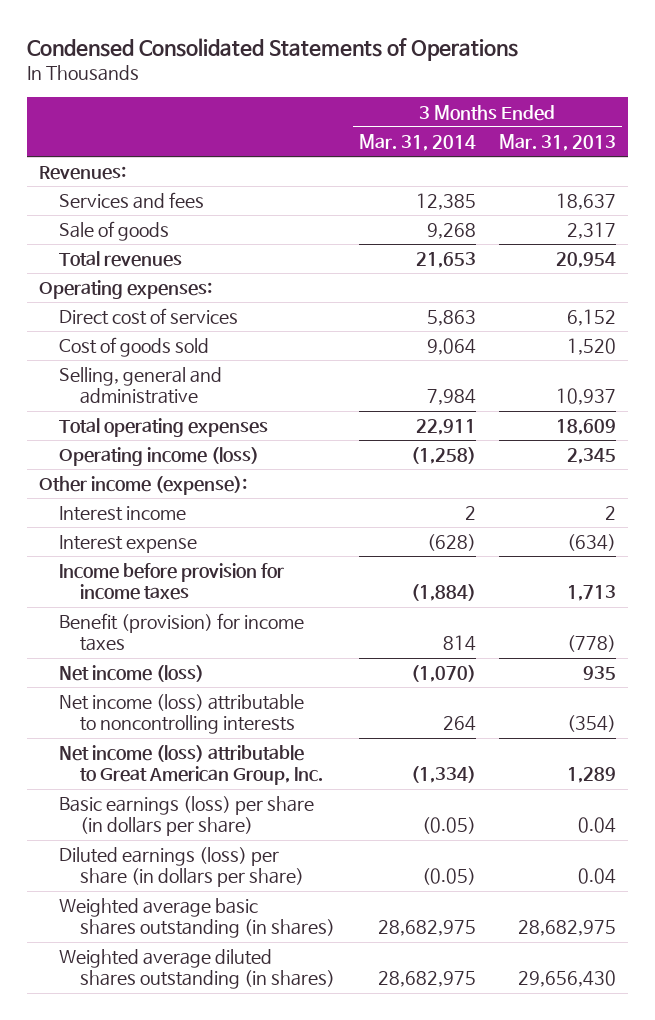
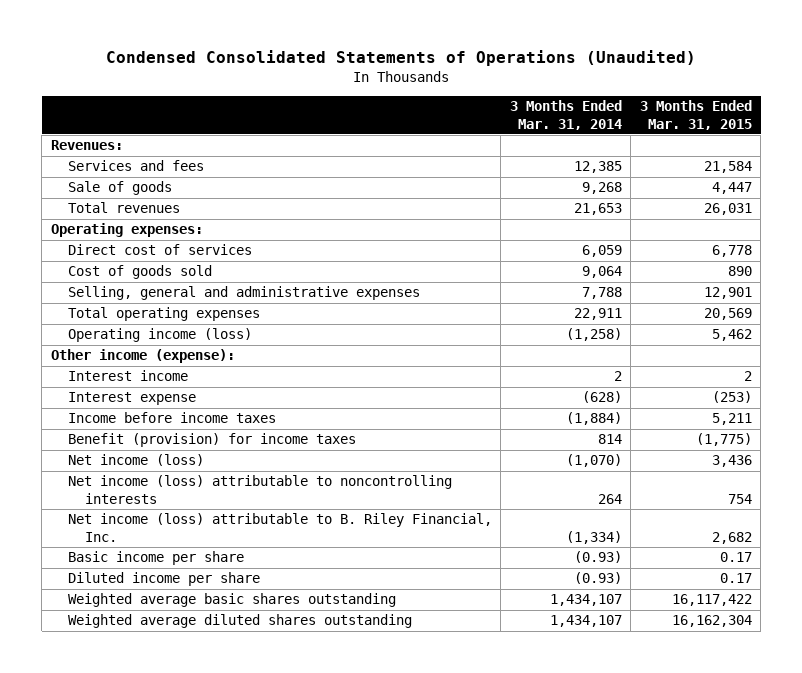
[27,38,519,62] Condensed Consolidated Statements of Operations -> [106,50,697,67] Condensed Consolidated Statements of Operations (Unaudited)
[499,134,617,152] Mar. 31, 2013 -> none
none -> [639,100,752,130] 3 Months Ended Mar. 31, 2015
[426,310,476,327] 5,863 -> [581,245,622,258] 6,059
[59,367,223,405] Selling, general and administrative -> [67,286,420,301] Selling, general and administrative expenses
[426,389,476,406] 7,984 -> [581,287,622,300] 7,788
[59,563,285,601] Income before provision for income taxes -> [67,412,276,424] Income before income taxes
[59,745,324,786] Net income (loss) attributable to Great American Group, Inc. -> [67,513,492,542] Net income (loss) attributable to B. Riley Financial, Inc.
[59,796,315,837] Basic earnings (loss) per share (in dollars per share) -> [67,551,244,566] Basic income per share
[421,817,476,835] (0.05) -> [573,551,622,564] (0.93)
[59,847,305,888] Diluted earnings (loss) per share (in dollars per share) -> [67,572,260,587] Diluted income per share
[421,868,476,886] (0.05) -> [573,572,622,585] (0.93)
[59,898,336,939] Weighted average basic shares outstanding (in shares) -> [67,593,396,608] Weighted average basic shares outstanding
[377,920,476,937] 28,682,975 -> [549,594,622,607] 1,434,107
[59,949,336,990] Weighted average diluted shares outstanding (in shares) -> [67,614,412,629] Weighted average diluted shares outstanding
[377,971,476,988] 28,682,975 -> [549,615,622,628] 1,434,107

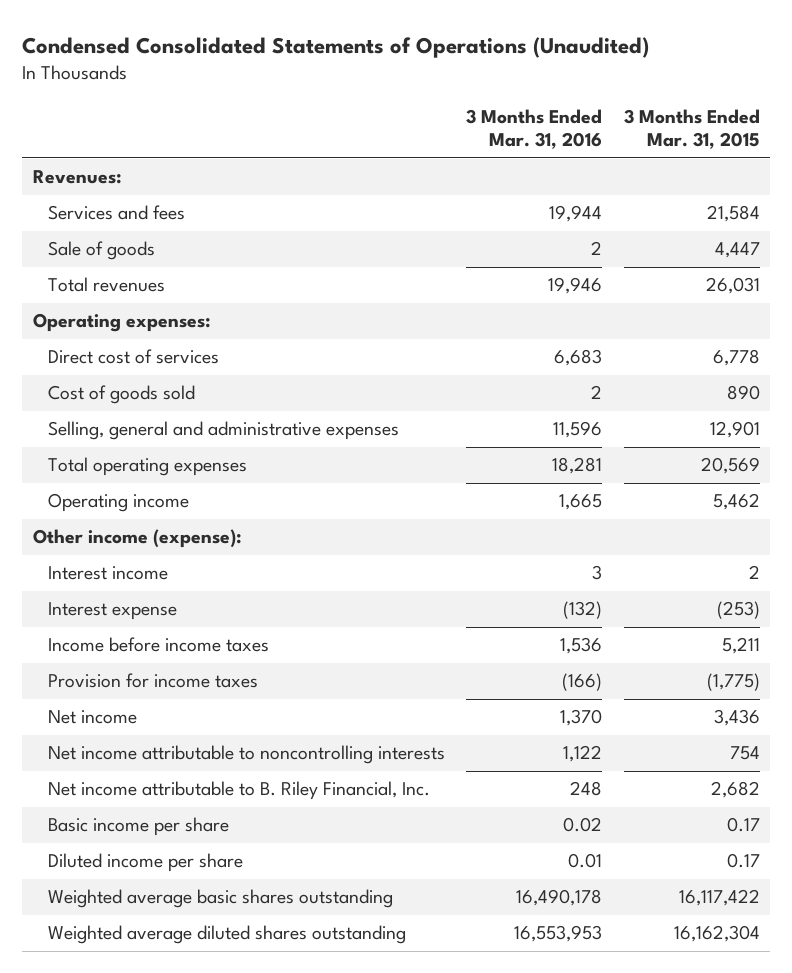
[509,100,622,130] 3 Months Ended Mar. 31, 2014 -> none
none -> [466,109,603,150] 3 Months Ended Mar. 31, 2016
[67,328,252,343] Operating income (loss) -> [48,493,190,513] Operating income
[67,433,356,448] Benefit (provision) for income taxes -> [48,673,259,689] Provision for income taxes
[67,454,204,467] Net income (loss) -> [48,710,138,725] Net income
[67,475,452,504] Net income (loss) attributable to noncontrolling interests -> [48,745,446,765] Net income attributable to noncontrolling interests
[67,513,492,542] Net income (loss) attributable to B. Riley Financial, Inc. -> [48,781,431,801] Net income attributable to B. Riley Financial, Inc.

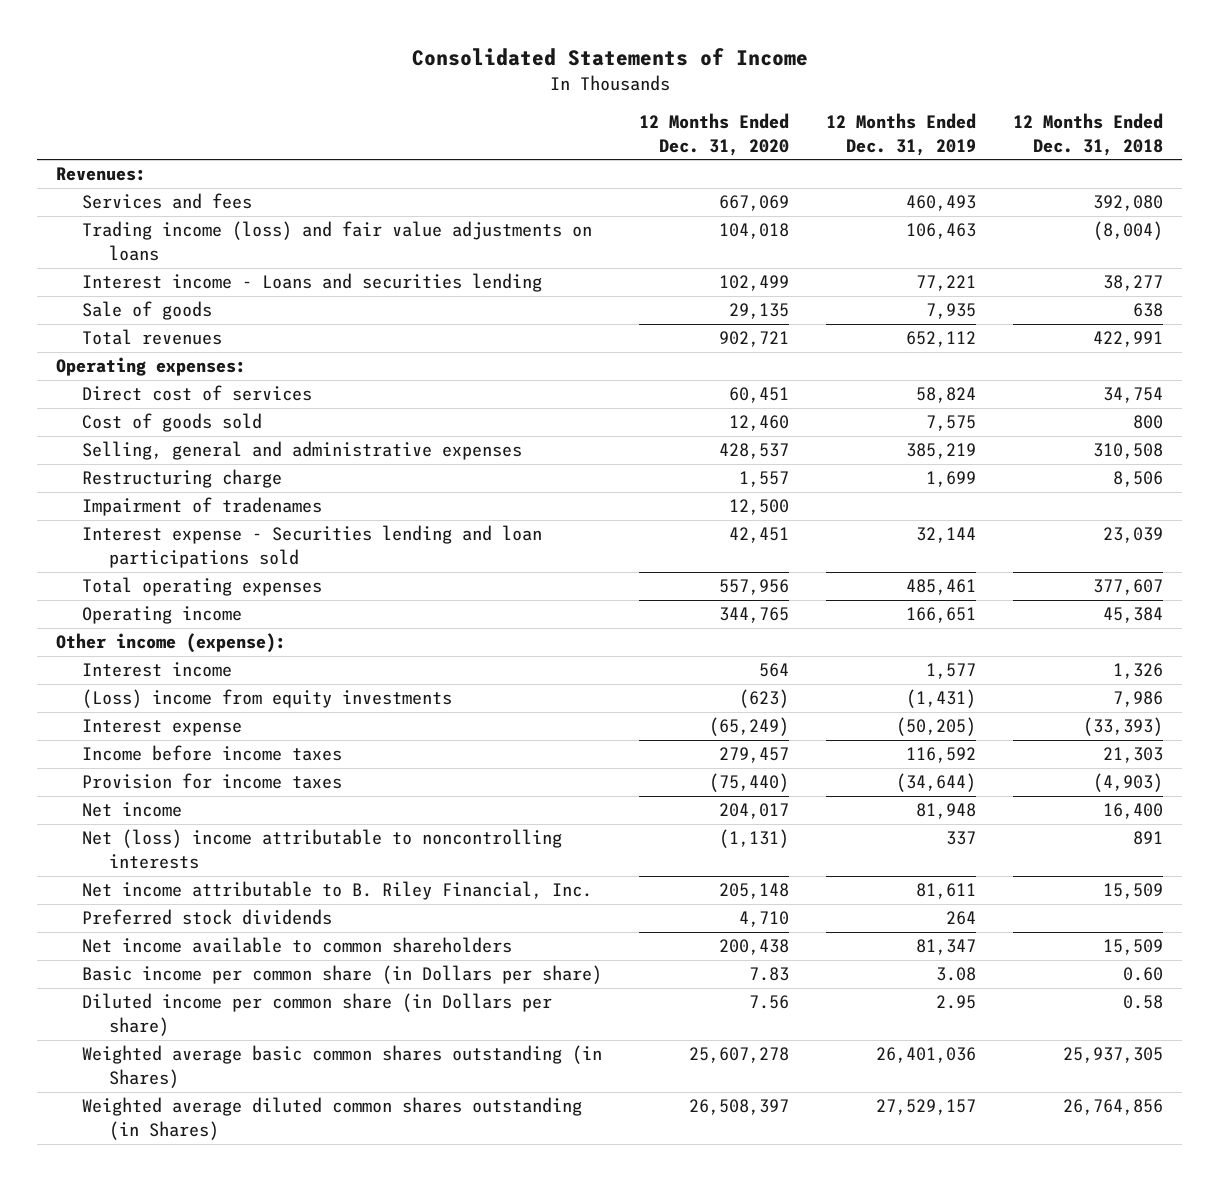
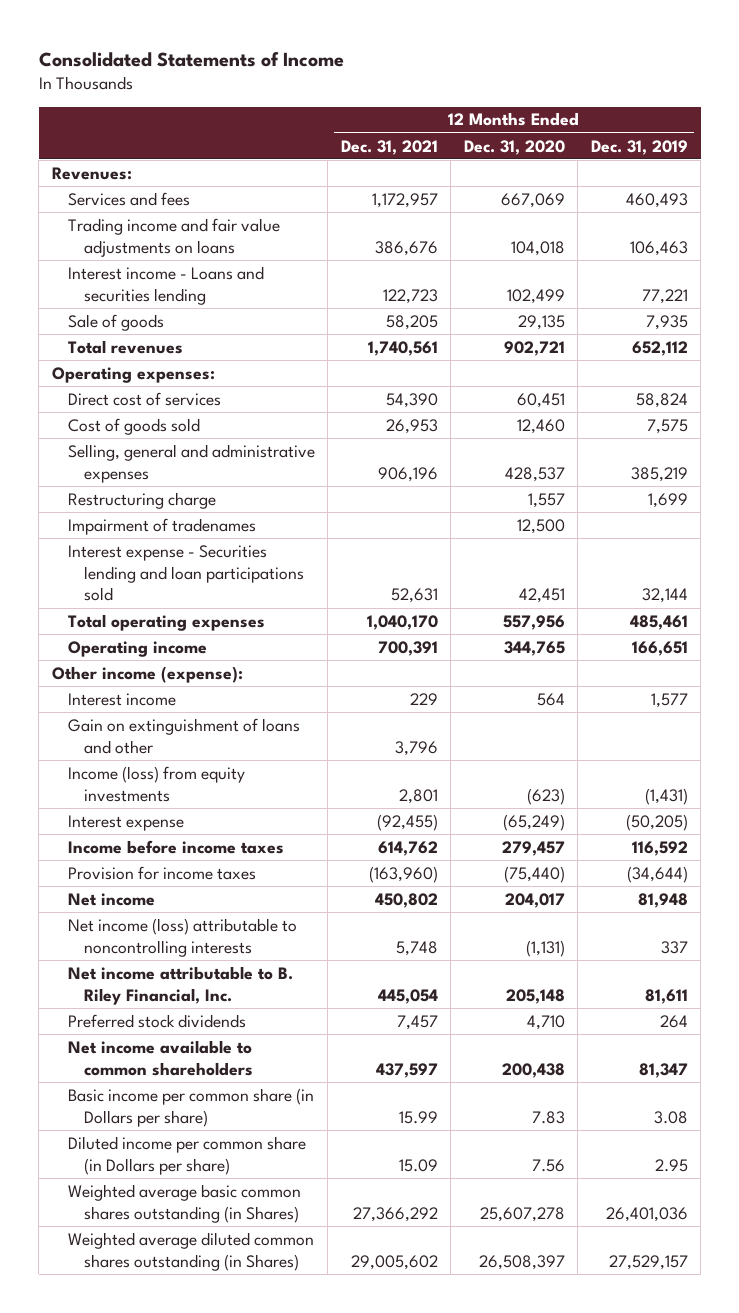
[1013,113,1164,156] 12 Months Ended Dec. 31, 2018 -> none
none -> [340,139,438,155] Dec. 31, 2021
[82,221,593,261] Trading income (loss) and fair value adjustments on loans -> [68,217,281,257] Trading income and fair value adjustments on loans
none -> [68,717,301,754] Gain on extinguishment of loans and other
[82,689,453,709] (Loss) income from equity investments -> [68,765,246,802] Income (loss) from equity investments
[82,829,563,869] Net (loss) income attributable to noncontrolling interests -> [68,917,298,957] Net income (loss) attributable to noncontrolling interests

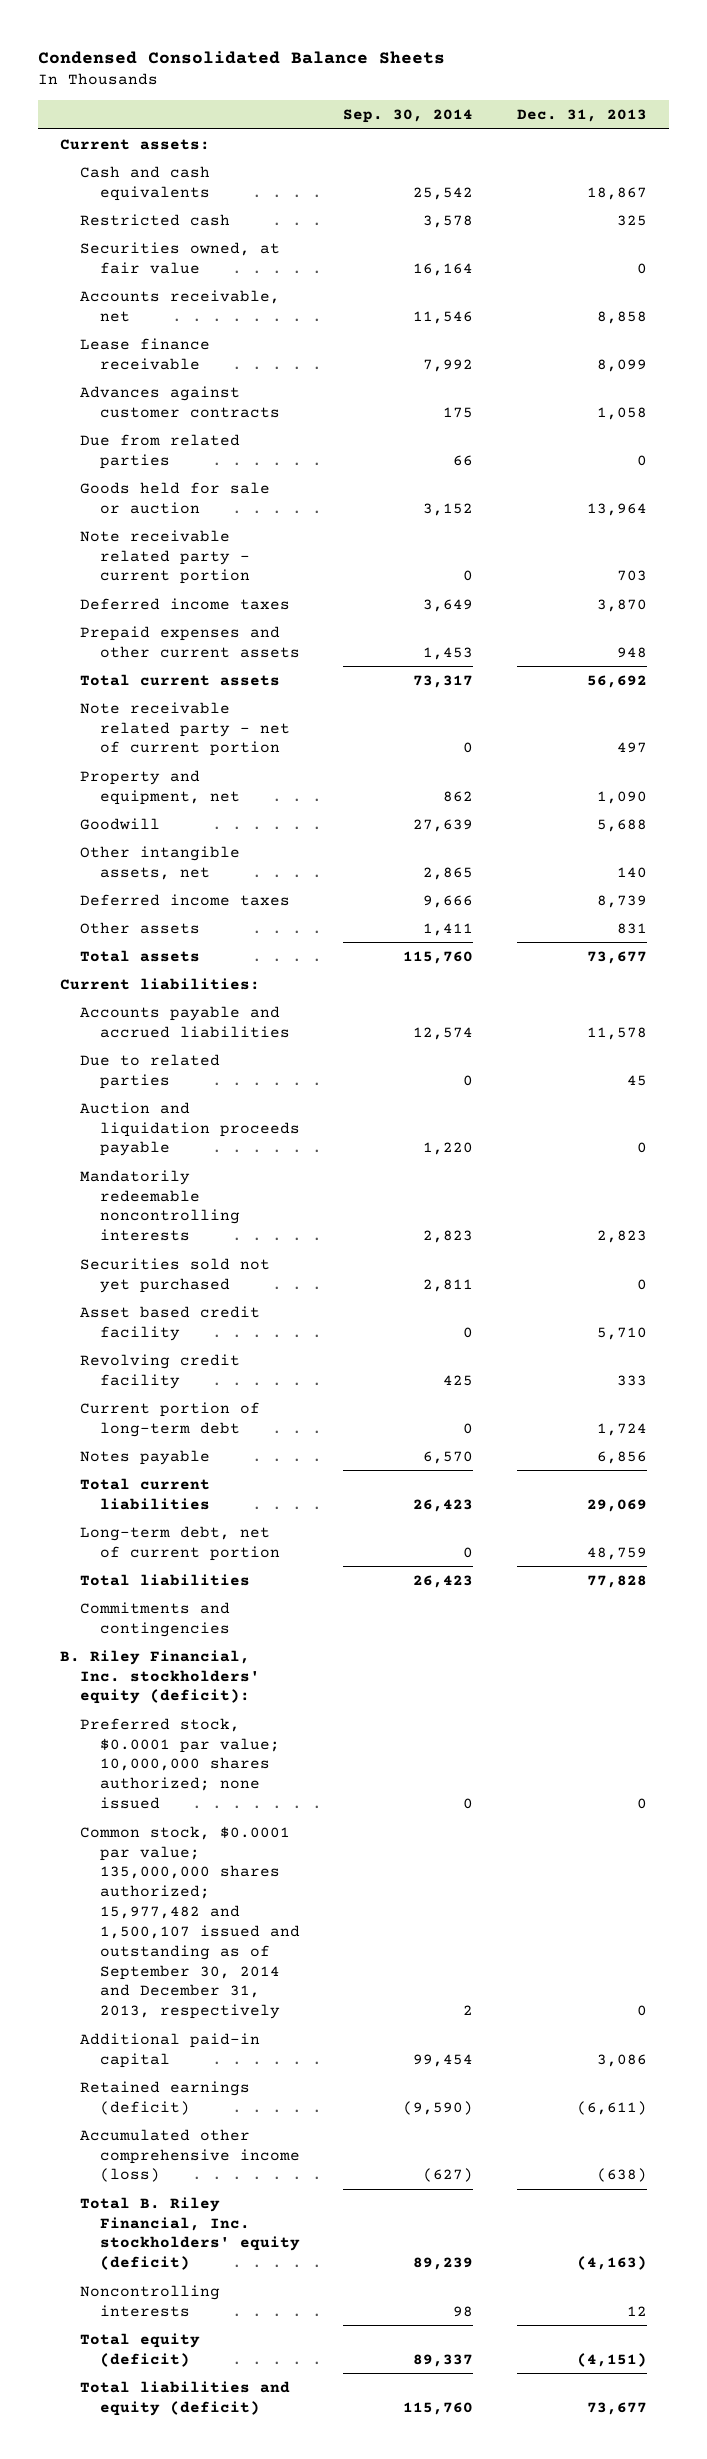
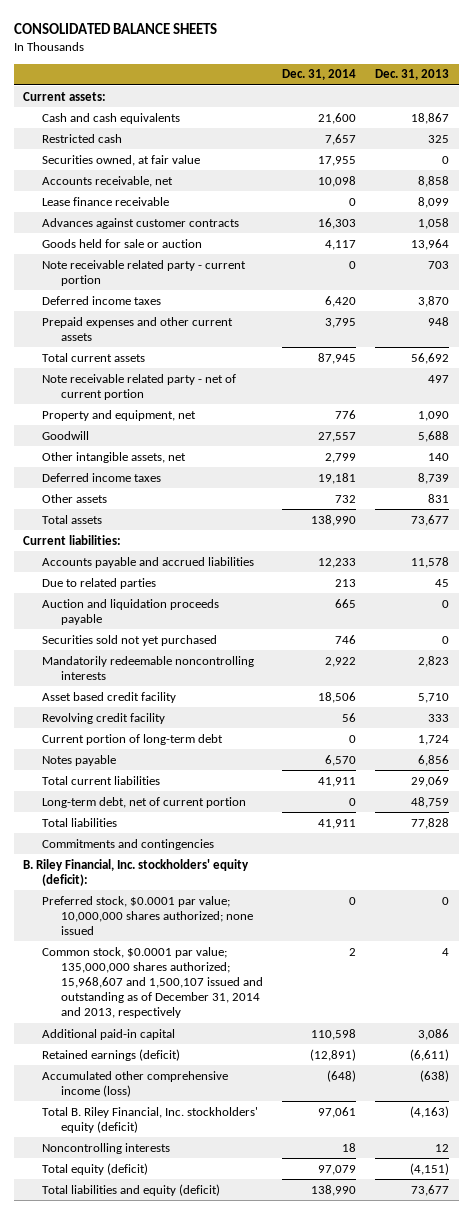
[38,51,446,65] Condensed Consolidated Balance Sheets -> [13,22,217,34] CONSOLIDATED BALANCE SHEETS
[343,109,474,124] Sep. 30, 2014 -> none
none -> [281,69,356,81] Dec. 31, 2014
[80,433,241,469] Due from related parties -> none
[80,1169,240,1242] Mandatorily redeemable noncontrolling interests -> [41,655,254,680] Mandatorily redeemable noncontrolling interests
[80,1825,300,2020] Common stock, $0.0001 par value; 135,000,000 shares authorized; 15,977,482 and 1,500,107 issued and outstanding as of September 30, 2014 and December 31, 2013, respectively -> [41,946,263,1019] Common stock, $0.0001 par value; 135,000,000 shares authorized; 15,968,607 and 1,500,107 issued and outstanding as of December 31, 2014 and 2013, respectively
[637,2005,648,2017] 0 -> [442,947,450,956] 4

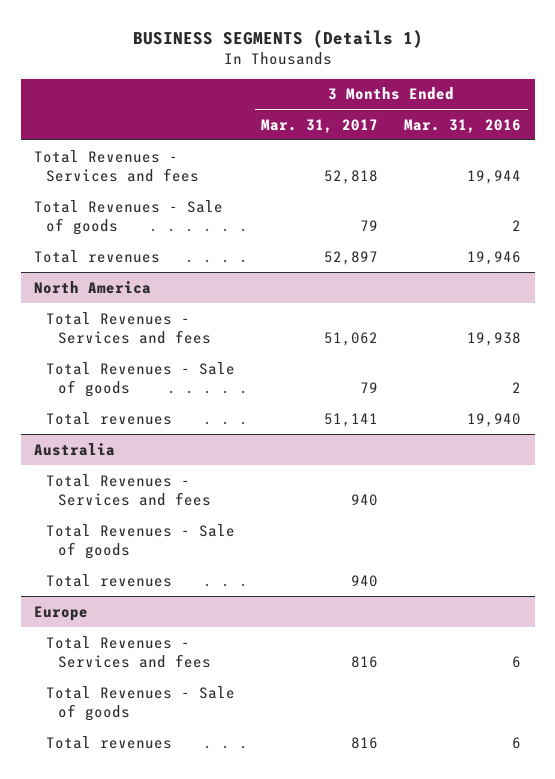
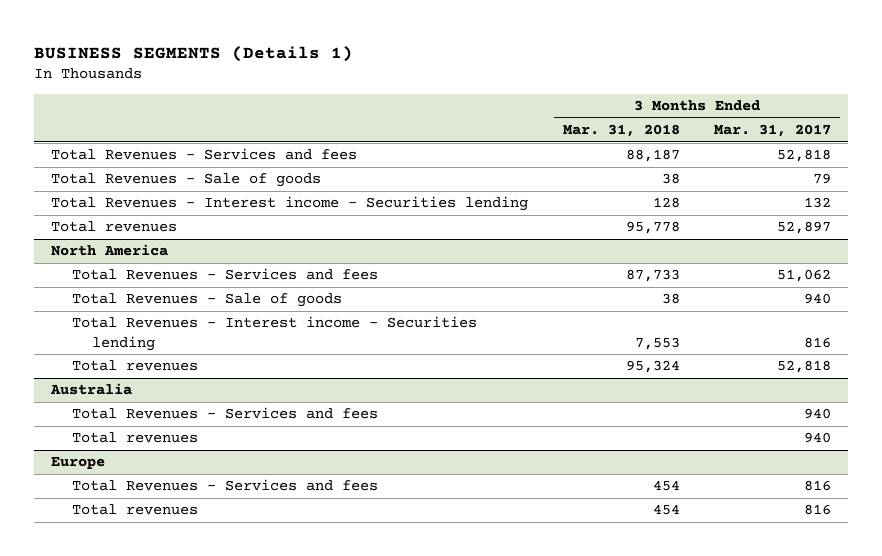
[404,118,522,133] Mar. 31, 2016 -> none
none -> [562,124,680,138] Mar. 31, 2018
none -> [51,196,529,212] Total Revenues - Interest income - Securities lending
[360,381,379,393] 79 -> [804,293,832,305] 940
none -> [71,316,477,351] Total Revenues - Interest income - Securities lending
[324,412,379,427] 51,141 -> [777,360,832,374] 52,818
[45,523,235,559] Total Revenues - Sale of goods -> none
[45,685,235,721] Total Revenues - Sale of goods -> none

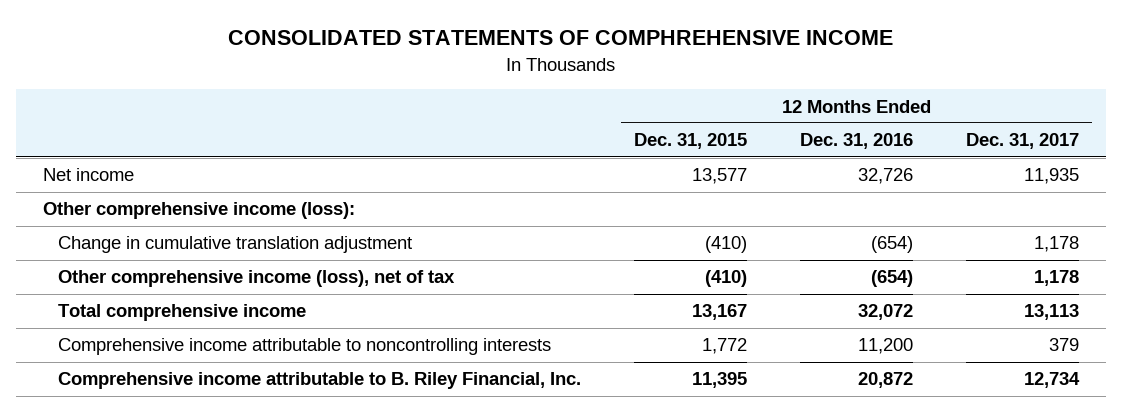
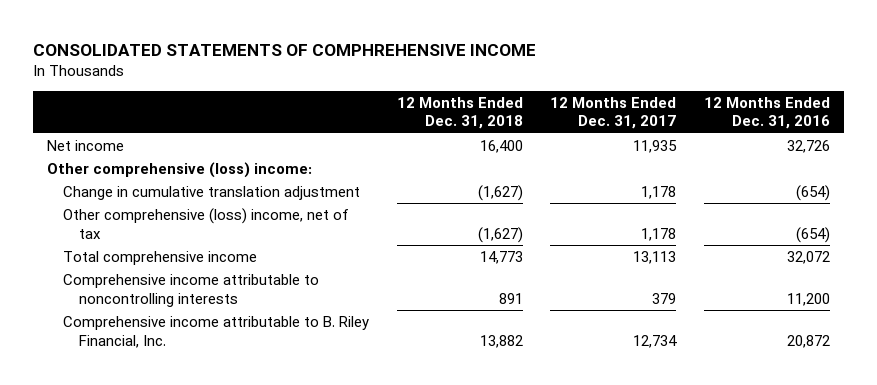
[634,133,748,150] Dec. 31, 2015 -> none
none -> [396,96,523,130] 12 Months Ended Dec. 31, 2018
[42,202,355,220] Other comprehensive income (loss): -> [46,161,312,178] Other comprehensive (loss) income:
[58,270,456,288] Other comprehensive income (loss), net of tax -> [62,207,349,239] Other comprehensive (loss) income, net of tax

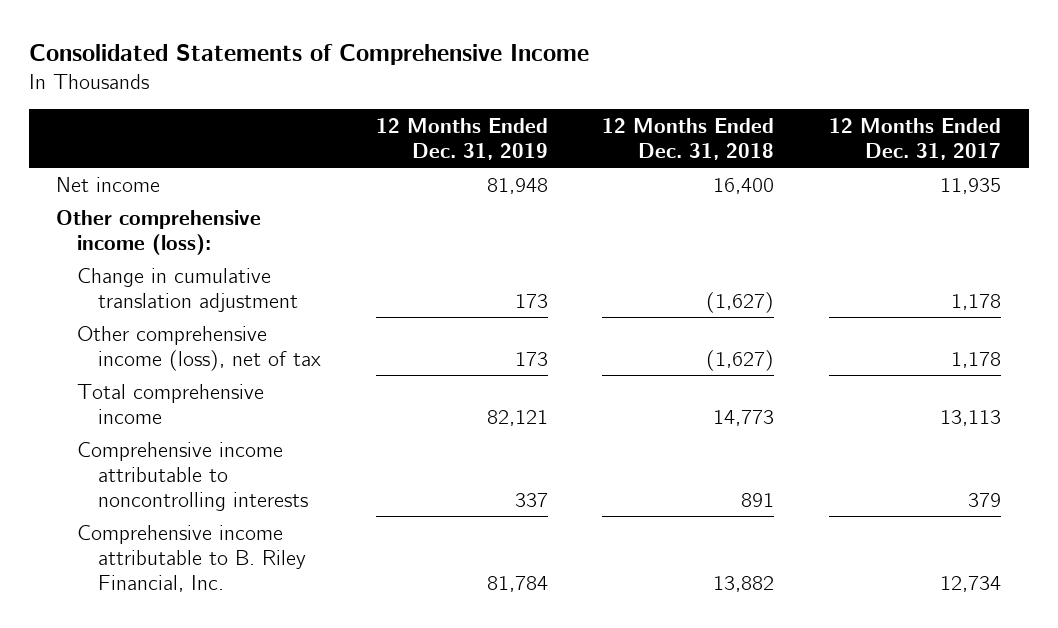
[32,43,536,56] CONSOLIDATED STATEMENTS OF COMPHREHENSIVE INCOME -> [29,43,590,65] Consolidated Statements of Comprehensive Income
[704,96,831,130] 12 Months Ended Dec. 31, 2016 -> none
none -> [375,117,548,160] 12 Months Ended Dec. 31, 2019
[46,161,312,178] Other comprehensive (loss) income: -> [56,209,262,255] Other comprehensive income (loss):
[62,207,349,239] Other comprehensive (loss) income, net of tax -> [77,325,321,371] Other comprehensive income (loss), net of tax

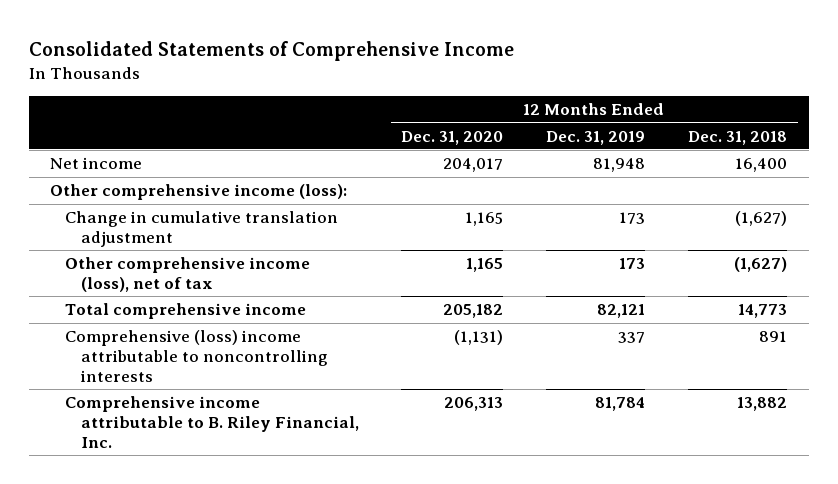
[829,117,1002,160] 12 Months Ended Dec. 31, 2017 -> none
none -> [401,130,504,145] Dec. 31, 2020
[77,441,308,512] Comprehensive income attributable to noncontrolling interests -> [65,330,328,382] Comprehensive (loss) income attributable to noncontrolling interests

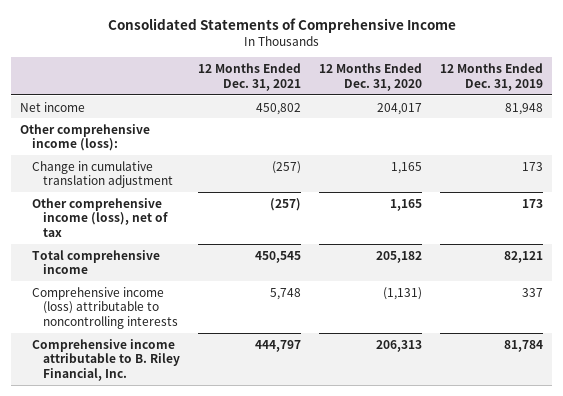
[688,130,788,145] Dec. 31, 2018 -> none
none -> [197,62,301,91] 12 Months Ended Dec. 31, 2021
[65,330,328,382] Comprehensive (loss) income attributable to noncontrolling interests -> [31,286,178,330] Comprehensive income (loss) attributable to noncontrolling interests

